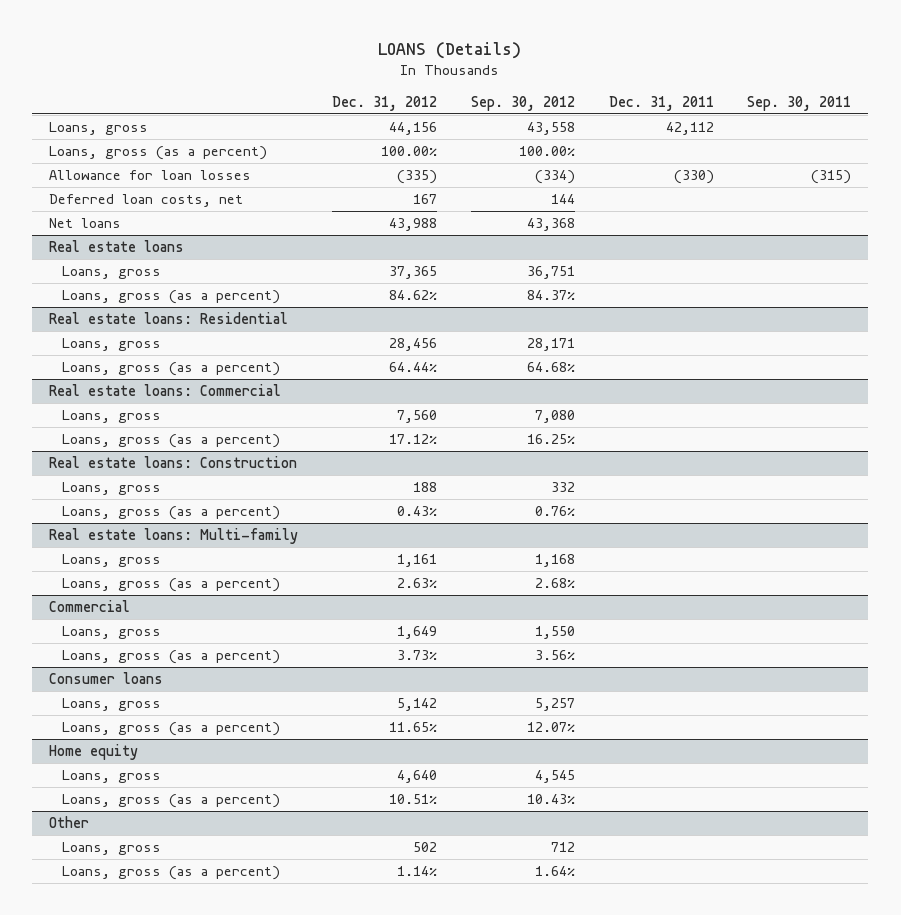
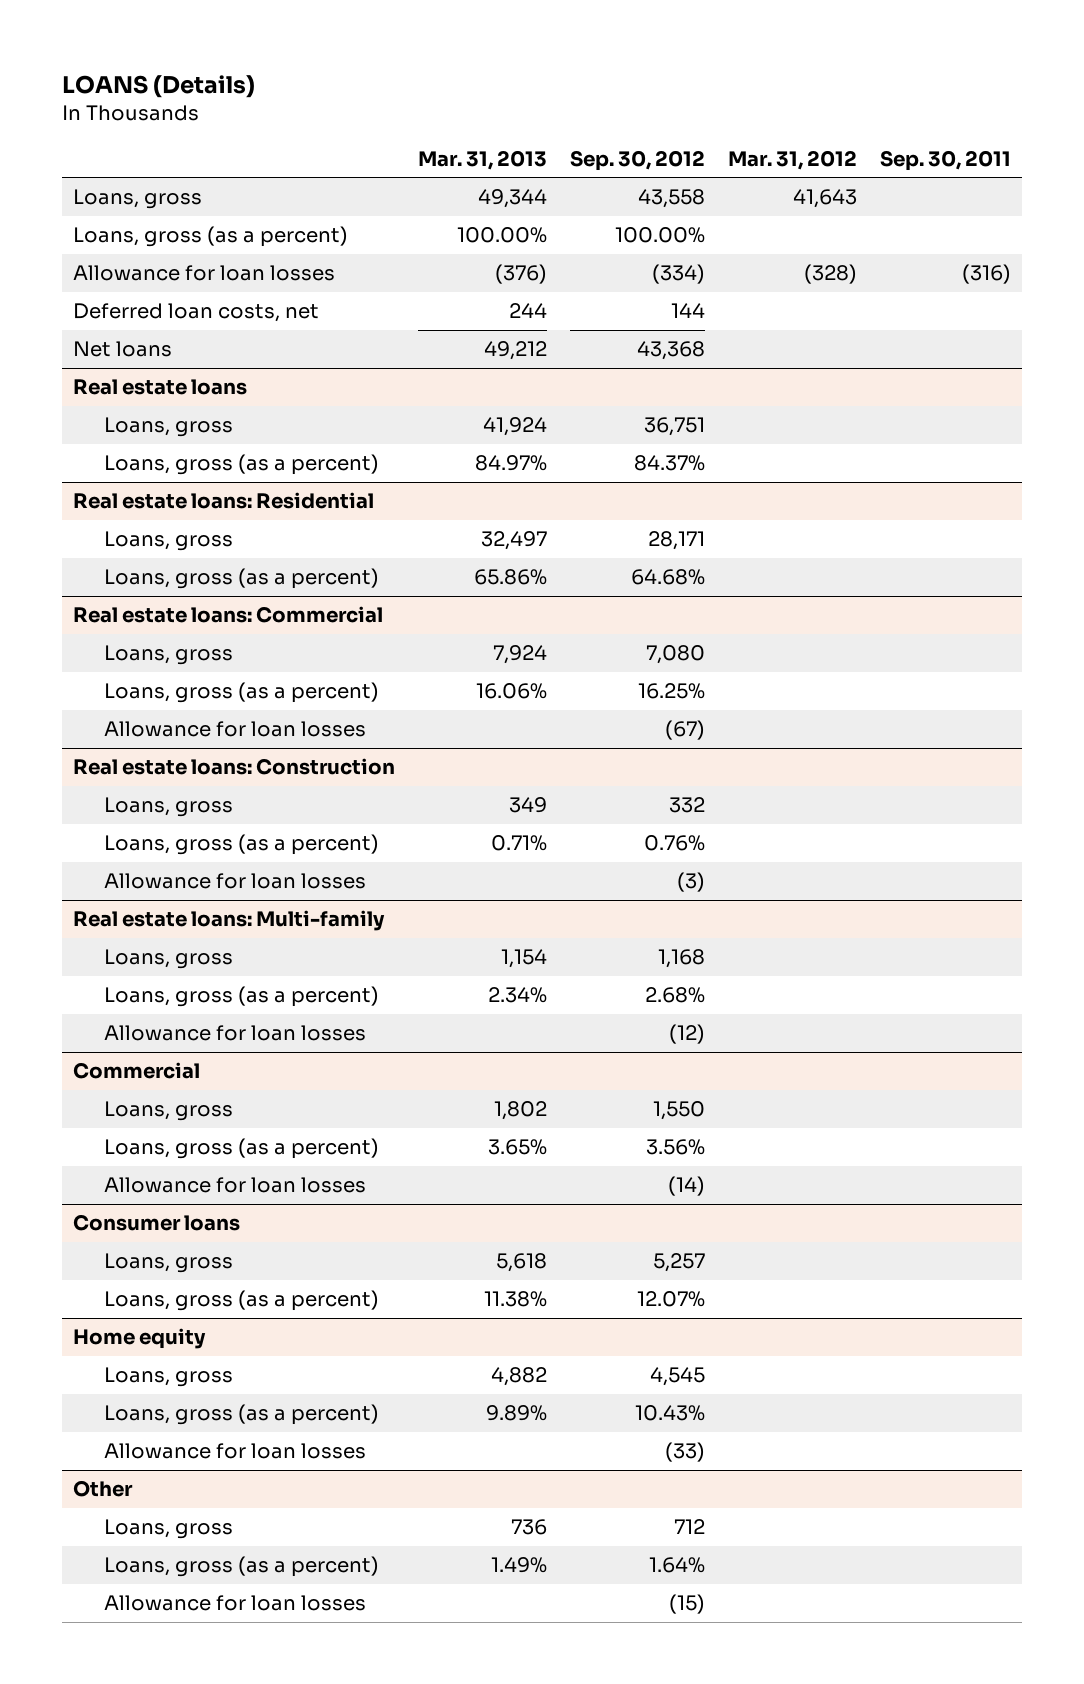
[332,95,438,111] Dec. 31, 2012 -> none
[608,95,714,111] Dec. 31, 2011 -> none
none -> [418,149,548,170] Mar. 31, 2013
none -> [727,149,857,170] Mar. 31, 2012
[811,169,852,184] (315) -> [961,264,1011,285] (316)
none -> [103,721,366,738] Allowance for loan losses
none -> [103,873,366,890] Allowance for loan losses
none -> [103,1025,366,1042] Allowance for loan losses
none -> [103,1177,366,1194] Allowance for loan losses
none -> [103,1443,366,1460] Allowance for loan losses
none -> [103,1595,366,1612] Allowance for loan losses

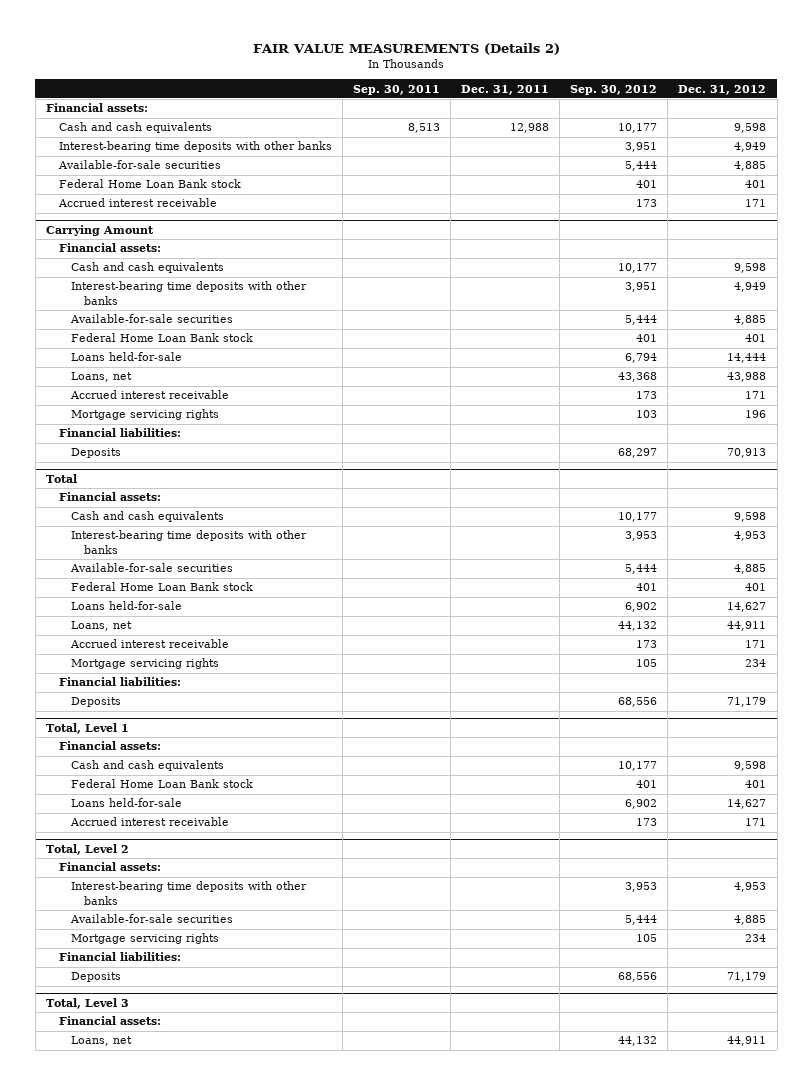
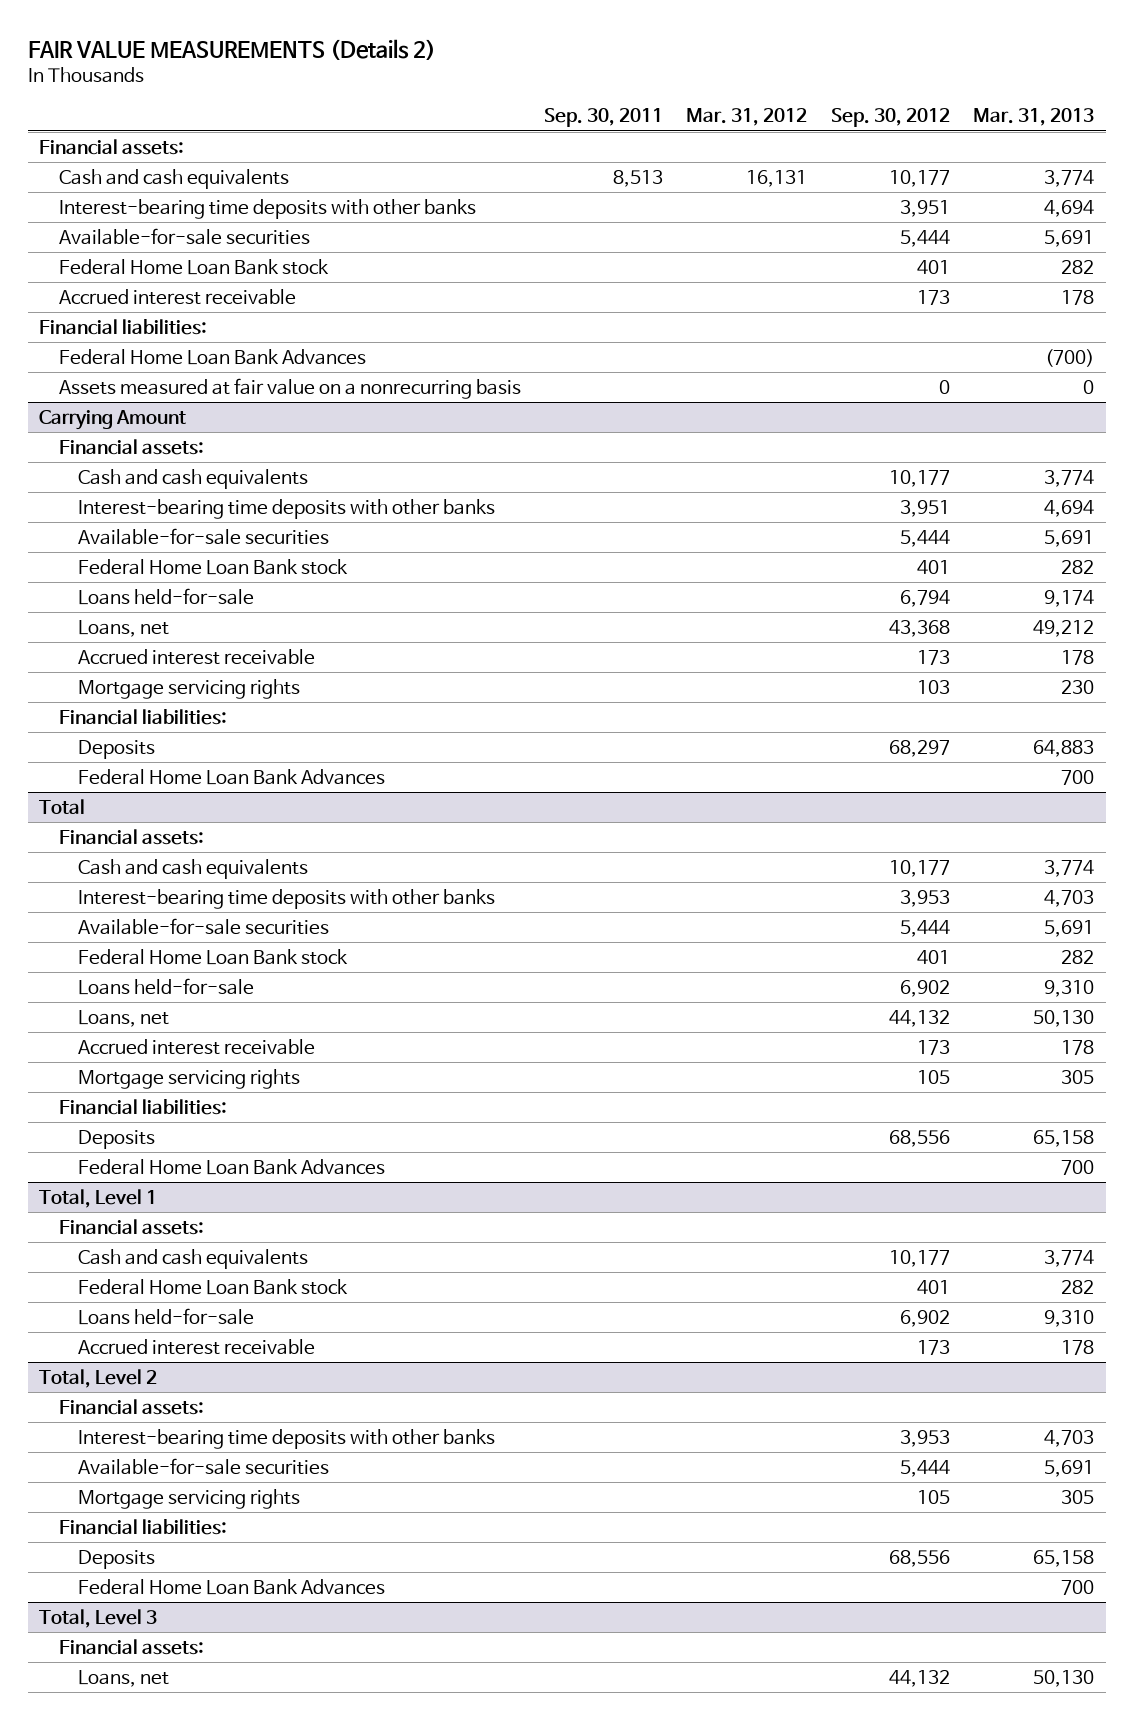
[461,84,550,95] Dec. 31, 2011 -> none
[678,84,767,95] Dec. 31, 2012 -> none
none -> [686,108,808,127] Mar. 31, 2012
none -> [972,108,1094,127] Mar. 31, 2013
none -> [39,318,208,335] Financial liabilities:
none -> [58,348,366,365] Federal Home Loan Bank Advances
none -> [58,377,521,399] Assets measured at fair value on a nonrecurring basis
none -> [77,768,385,785] Federal Home Loan Bank Advances
none -> [77,1158,385,1175] Federal Home Loan Bank Advances
none -> [77,1578,385,1595] Federal Home Loan Bank Advances

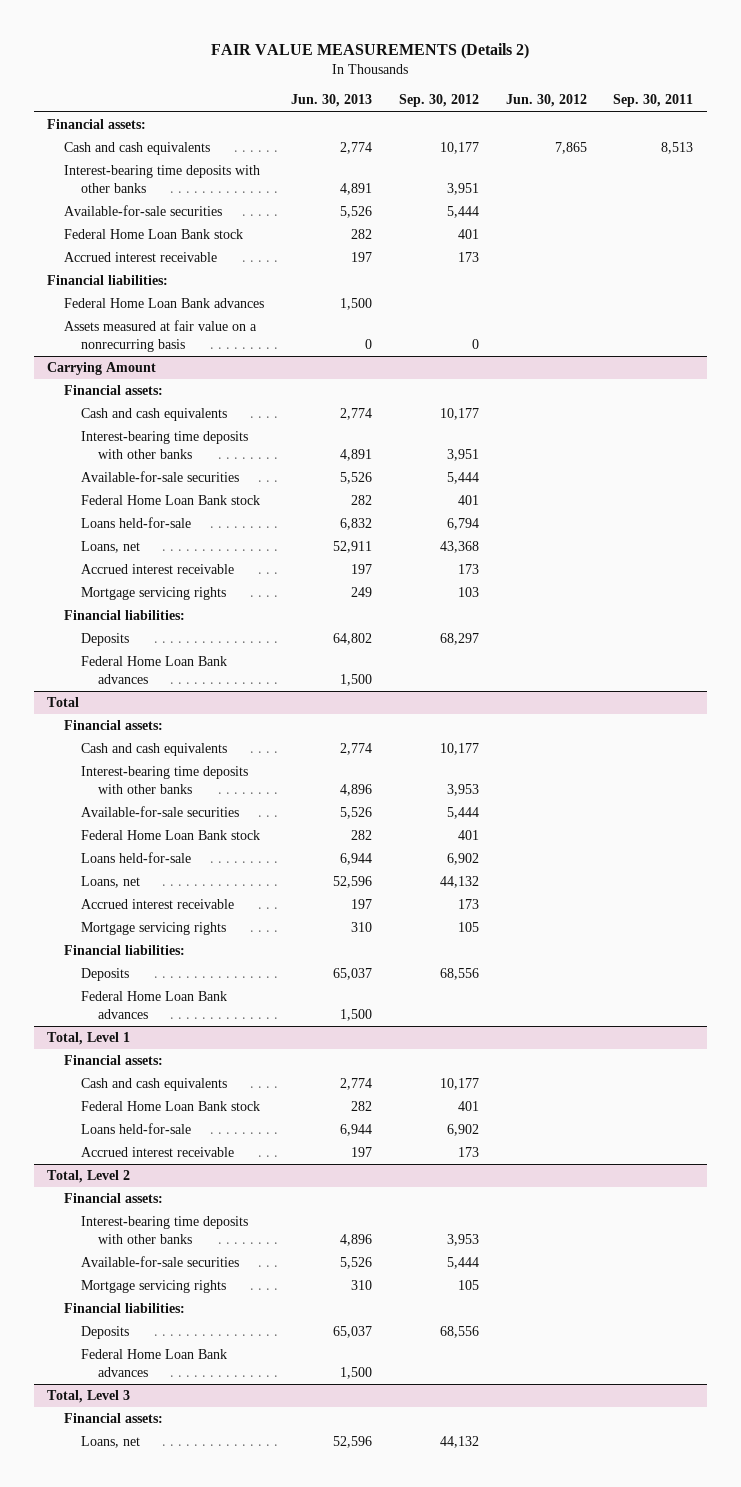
[686,108,808,127] Mar. 31, 2012 -> none
[972,108,1094,127] Mar. 31, 2013 -> none
none -> [291,94,373,108] Jun. 30, 2013
none -> [505,94,587,108] Jun. 30, 2012
[58,348,366,365] Federal Home Loan Bank Advances -> [64,298,265,309] Federal Home Loan Bank advances
[77,768,385,785] Federal Home Loan Bank Advances -> [81,656,228,685] Federal Home Loan Bank advances
[77,1158,385,1175] Federal Home Loan Bank Advances -> [81,991,228,1020] Federal Home Loan Bank advances
[77,1578,385,1595] Federal Home Loan Bank Advances -> [81,1349,228,1378] Federal Home Loan Bank advances

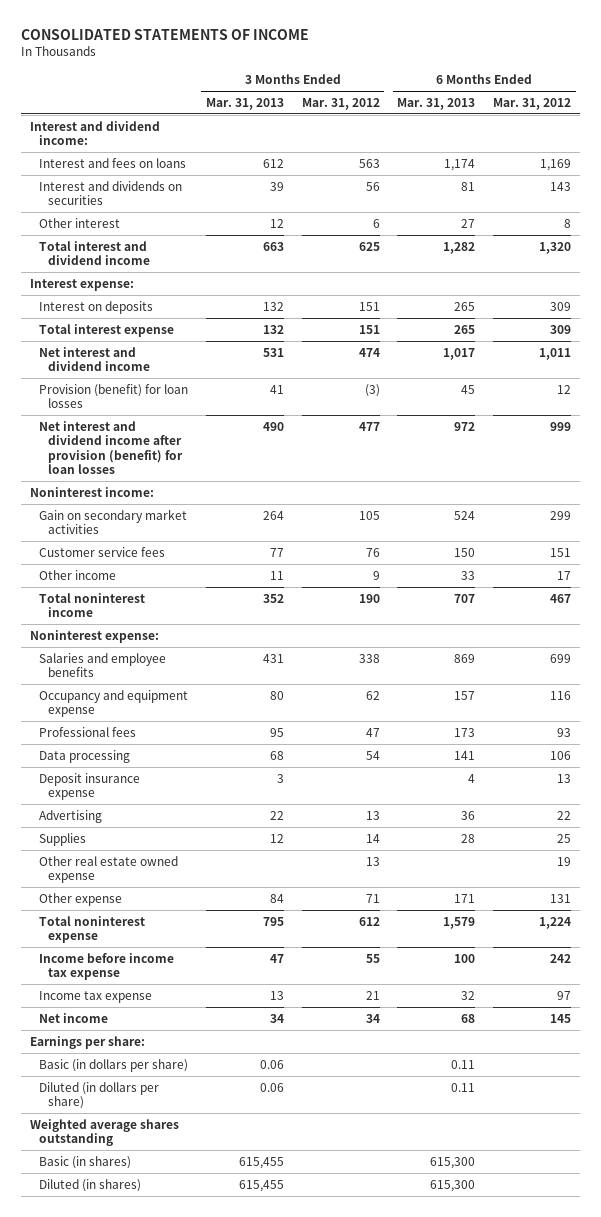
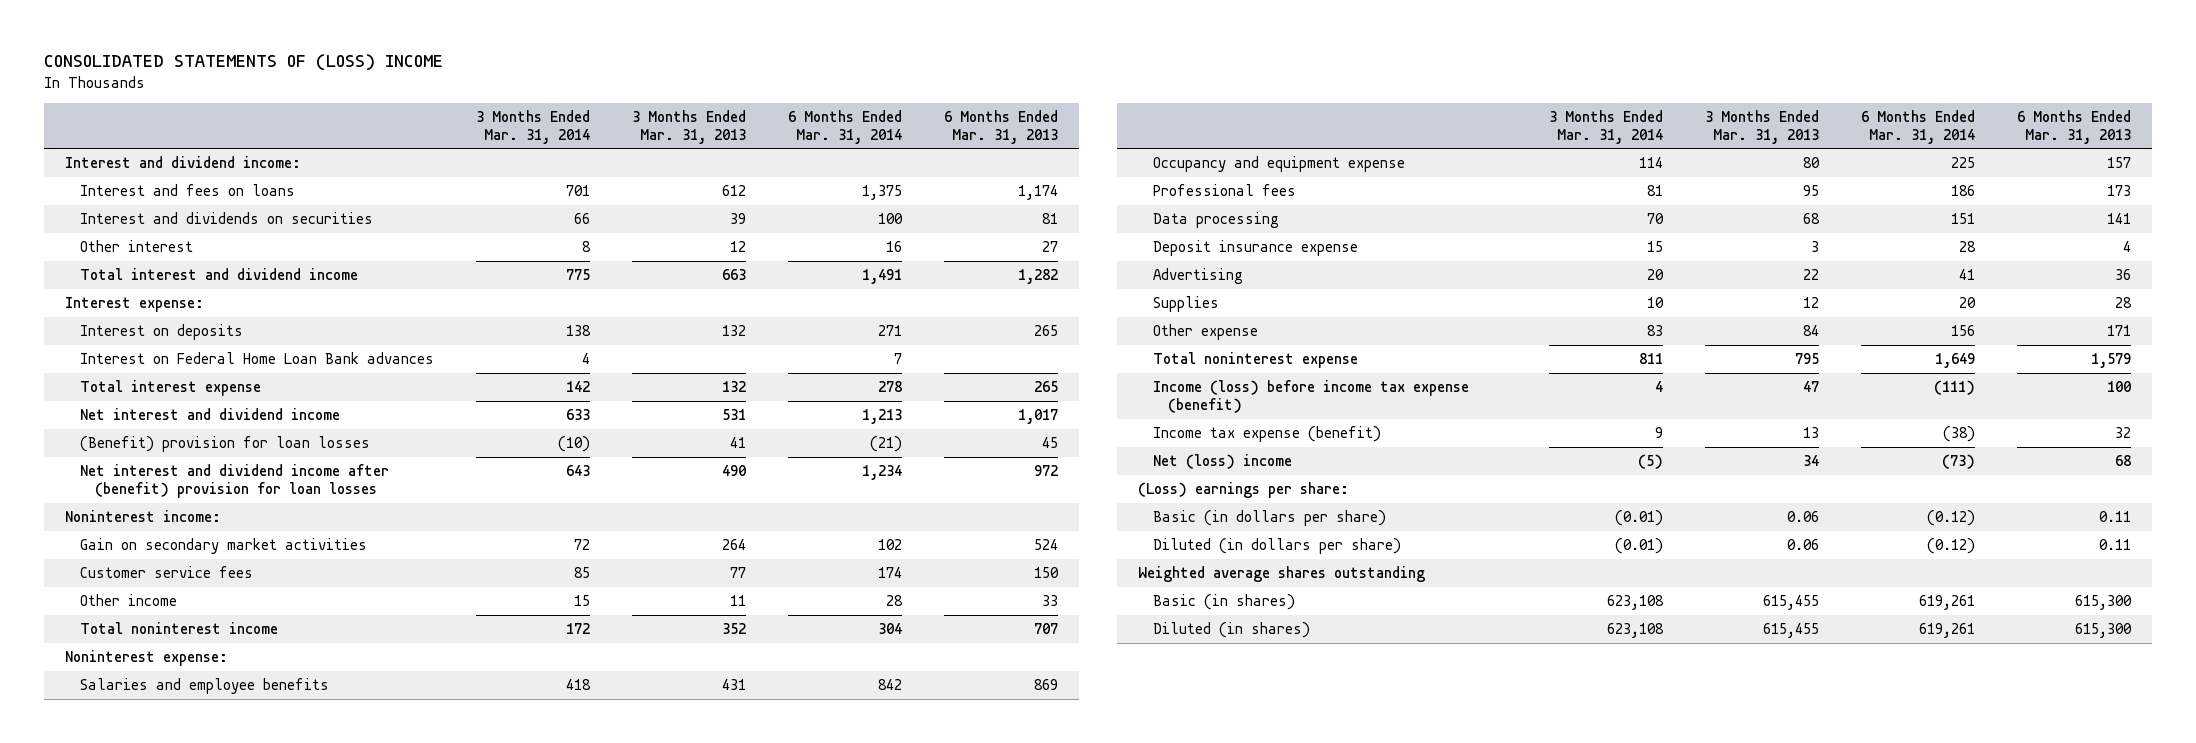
[21,29,310,41] CONSOLIDATED STATEMENTS OF INCOME -> [43,54,443,72] CONSOLIDATED STATEMENTS OF (LOSS) INCOME
[301,97,380,110] Mar. 31, 2012 -> none
[493,97,572,110] Mar. 31, 2012 -> none
none -> [475,109,590,144] 3 Months Ended Mar. 31, 2014
none -> [787,109,902,144] 6 Months Ended Mar. 31, 2014
none -> [79,352,434,365] Interest on Federal Home Loan Bank advances
[39,383,189,409] Provision (benefit) for loan losses -> [79,436,370,453] (Benefit) provision for loan losses
[39,420,184,475] Net interest and dividend income after provision (benefit) for loan losses -> [79,464,389,498] Net interest and dividend income after (benefit) provision for loan losses
[39,855,179,884] Other real estate owned expense -> none
[39,952,175,981] Income before income tax expense -> [1153,380,1470,413] Income (loss) before income tax expense (benefit)
[39,990,153,1003] Income tax expense -> [1153,426,1382,443] Income tax expense (benefit)
[39,1012,109,1023] Net income -> [1153,454,1293,470] Net (loss) income
[30,1035,146,1049] Earnings per share: -> [1137,482,1349,499] (Loss) earnings per share:

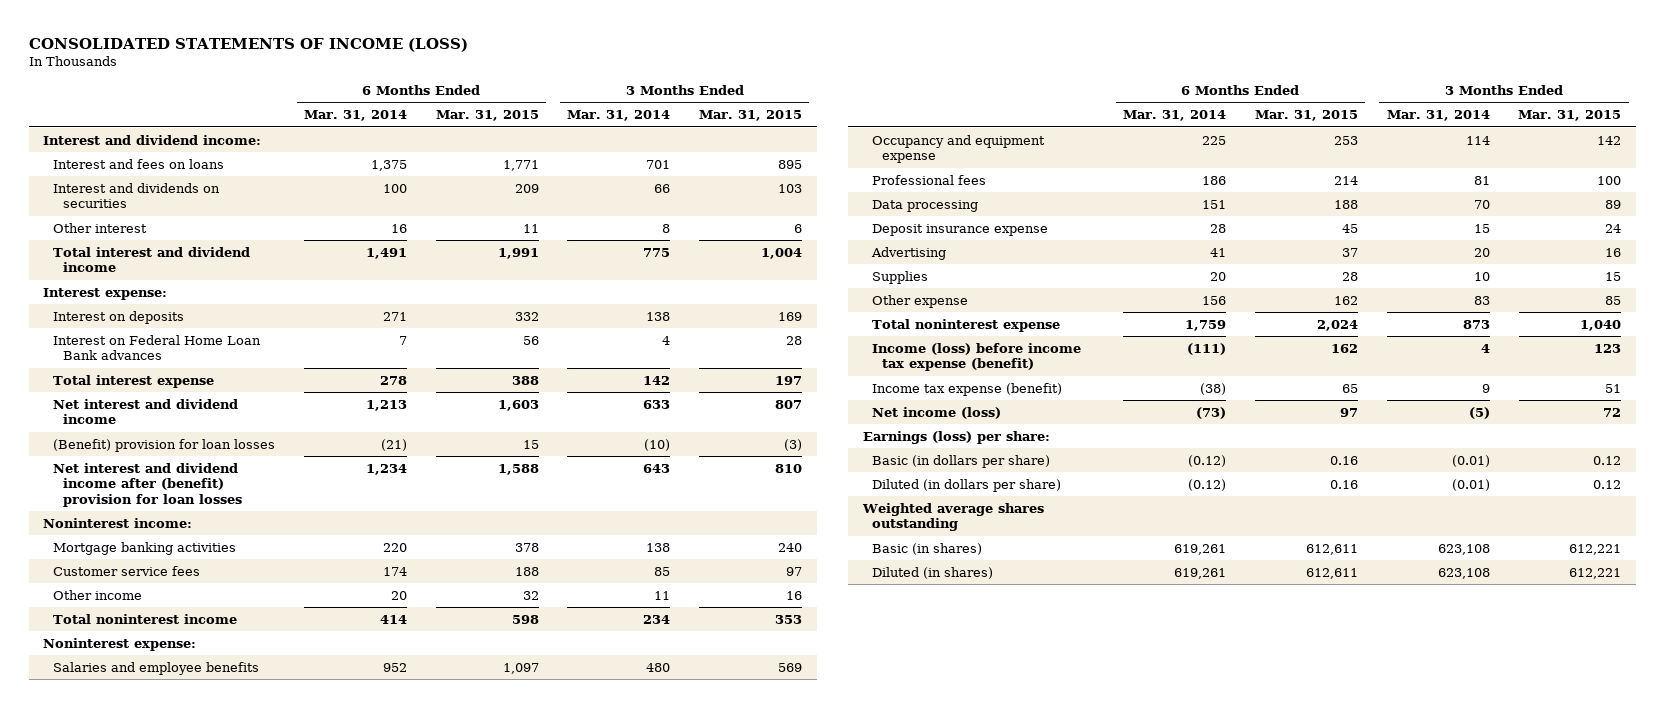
[43,54,443,72] CONSOLIDATED STATEMENTS OF (LOSS) INCOME -> [28,37,468,52] CONSOLIDATED STATEMENTS OF INCOME (LOSS)
[631,109,746,144] 3 Months Ended Mar. 31, 2013 -> none
[943,109,1058,144] 6 Months Ended Mar. 31, 2013 -> none
none -> [435,110,539,122] Mar. 31, 2015
none -> [699,110,803,122] Mar. 31, 2015
[79,538,367,555] Gain on secondary market activities -> none
none -> [52,541,236,555] Mortgage banking activities
[573,595,590,607] 15 -> [654,590,671,600] 11
[885,595,903,607] 28 -> [390,590,407,600] 20
[565,623,590,635] 172 -> [643,614,671,624] 234
[877,623,902,635] 304 -> [379,614,407,624] 414
[565,679,591,691] 418 -> [646,662,671,672] 480
[877,679,902,691] 842 -> [382,662,407,672] 952
[1639,353,1664,365] 811 -> [1462,319,1490,329] 873
[1935,353,1976,369] 1,649 -> [1185,319,1227,331] 1,759
[1153,454,1293,470] Net (loss) income -> [872,406,1002,419] Net income (loss)
[1137,482,1349,499] (Loss) earnings per share: -> [862,430,1050,444] Earnings (loss) per share:

